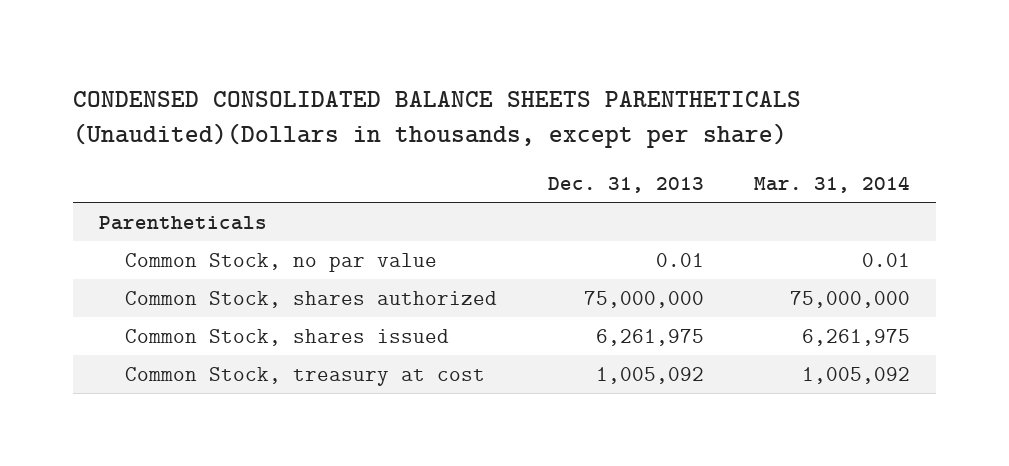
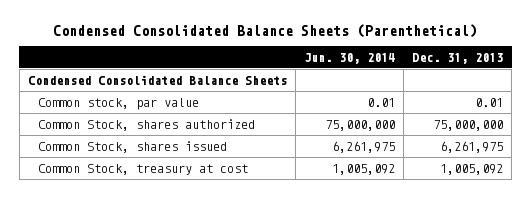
[73,91,802,148] CONDENSED CONSOLIDATED BALANCE SHEETS PARENTHETICALS (Unaudited)(Dollars in thousands, except per share) -> [53,23,478,38] Condensed Consolidated Balance Sheets (Parenthetical)
[754,175,911,193] Mar. 31, 2014 -> none
none -> [303,52,395,64] Jun. 30, 2014
[98,215,267,230] Parentheticals -> none
none -> [27,74,287,85] Condensed Consolidated Balance Sheets
[124,252,437,272] Common Stock, no par value -> [37,97,199,110] Common stock, par value

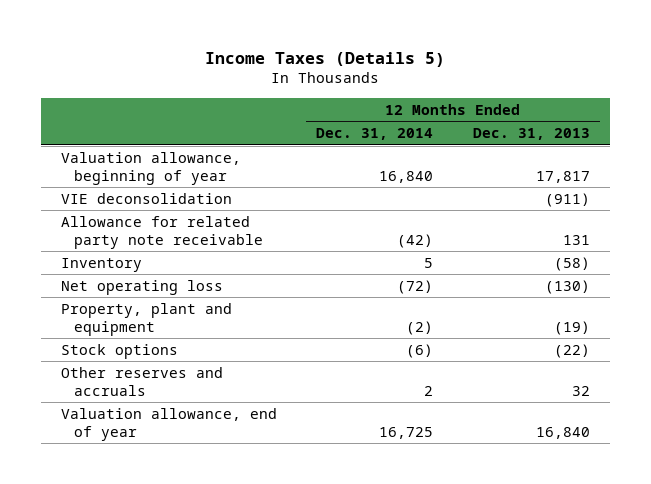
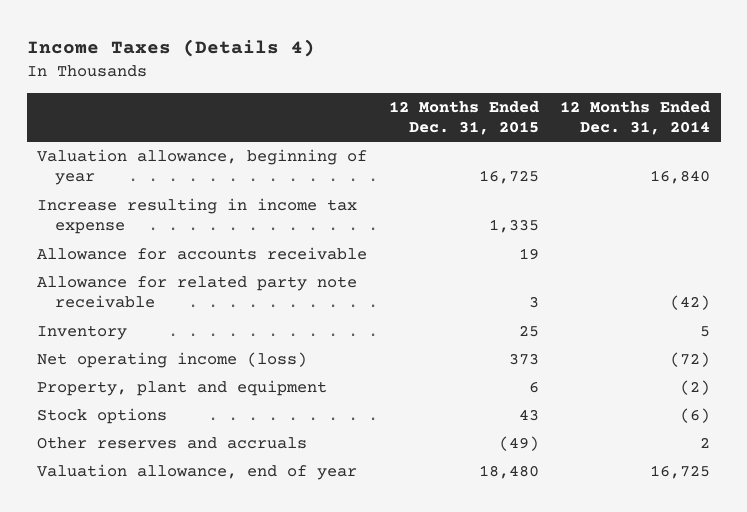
[205,51,446,67] Income Taxes (Details 5) -> [26,38,315,57] Income Taxes (Details 4)
[472,128,590,141] Dec. 31, 2013 -> none
none -> [388,100,539,135] 12 Months Ended Dec. 31, 2015
[60,192,232,204] VIE deconsolidation -> none
none -> [37,198,358,235] Increase resulting in income tax expense
none -> [37,247,368,261] Allowance for accounts receivable
[60,279,223,295] Net operating loss -> [37,352,308,369] Net operating income (loss)

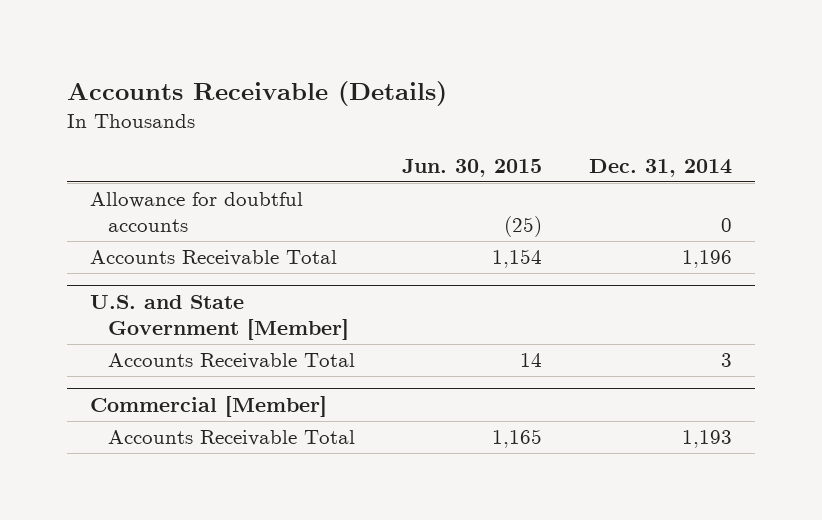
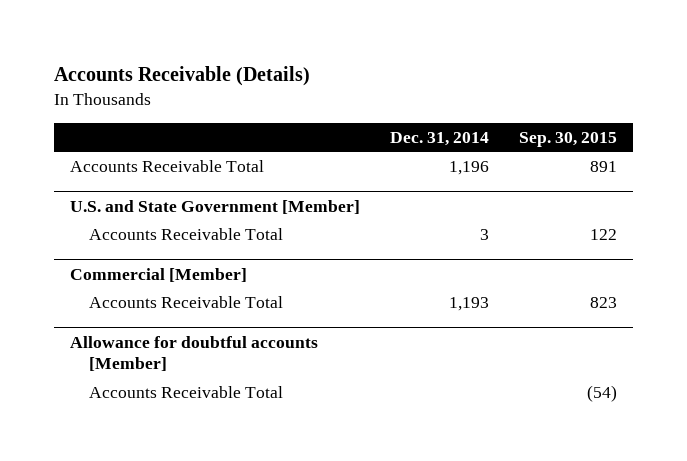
[401,158,542,177] Jun. 30, 2015 -> none
none -> [519,131,618,147] Sep. 30, 2015
[90,192,304,233] Allowance for doubtful accounts -> none
none -> [69,335,318,372] Allowance for doubtful accounts [Member]
none -> [88,386,283,399] Accounts Receivable Total

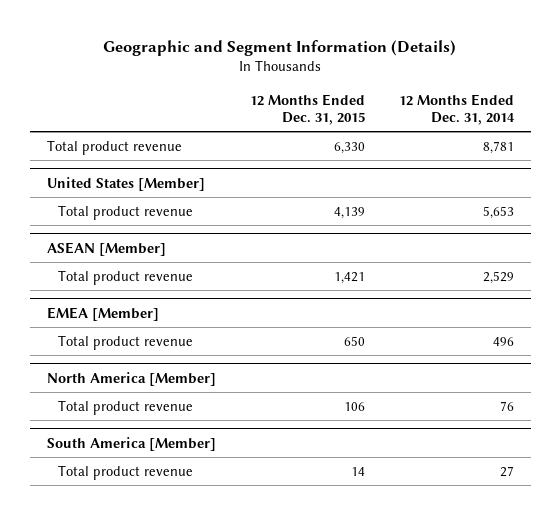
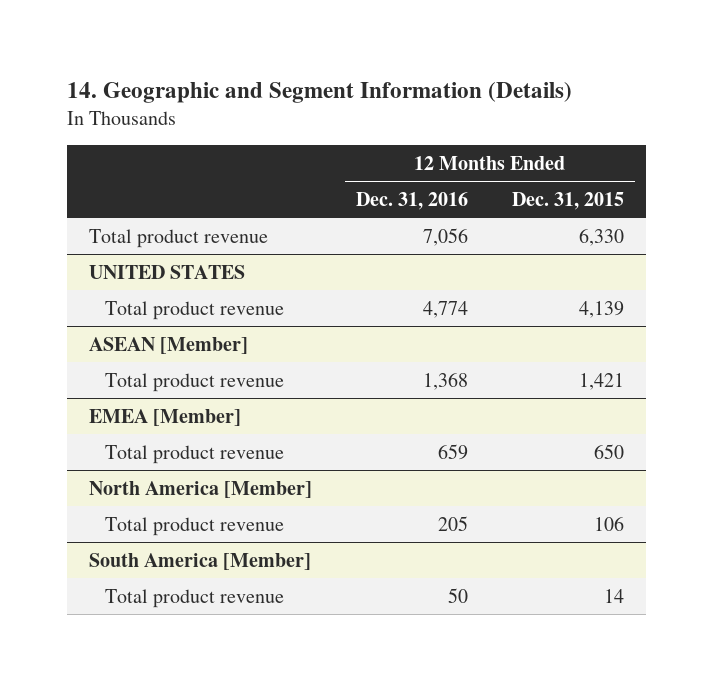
[103,39,457,56] Geographic and Segment Information (Details) -> [66,81,572,103] 14. Geographic and Segment Information (Details)
[398,93,515,125] 12 Months Ended Dec. 31, 2014 -> none
none -> [355,191,468,210] Dec. 31, 2016
[46,176,205,191] United States [Member] -> [88,264,245,279] UNITED STATES

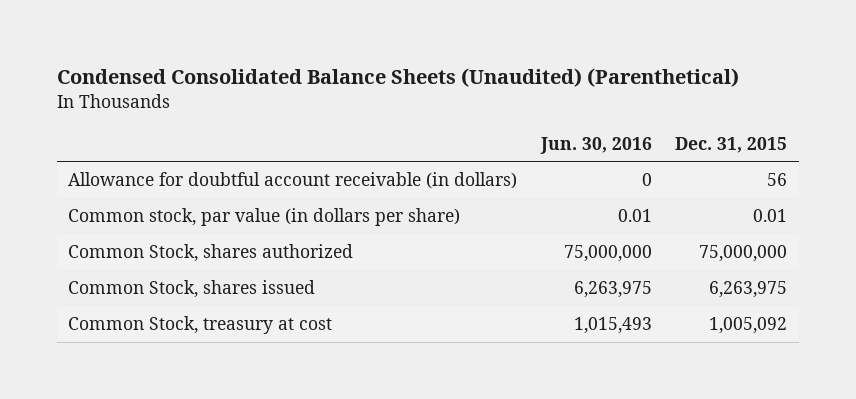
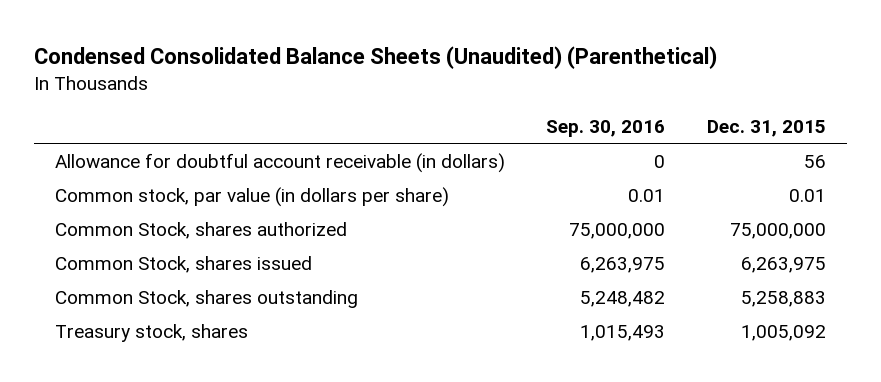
[539,136,652,154] Jun. 30, 2016 -> none
none -> [546,119,666,137] Sep. 30, 2016
none -> [54,290,358,309] Common Stock, shares outstanding
[68,316,333,335] Common Stock, treasury at cost -> [54,324,248,343] Treasury stock, shares

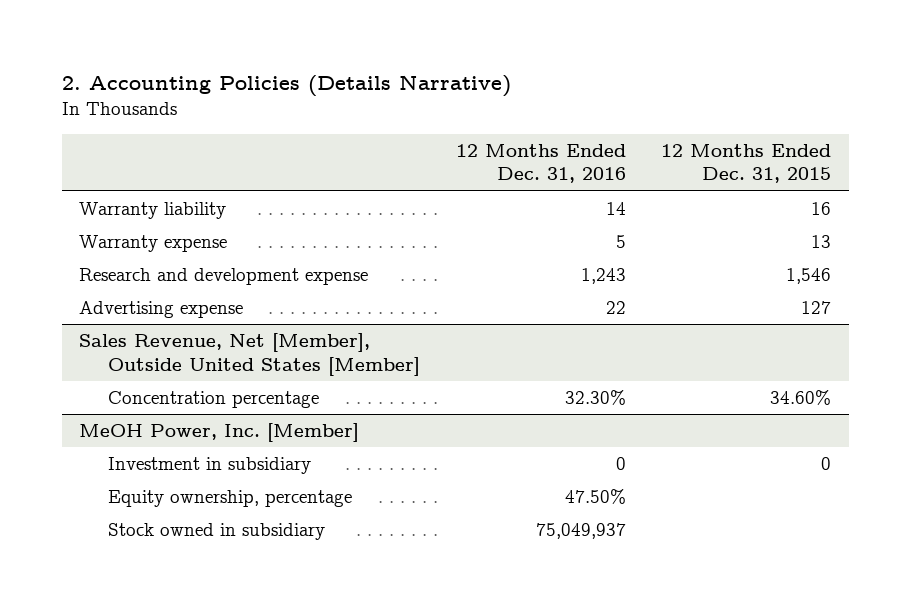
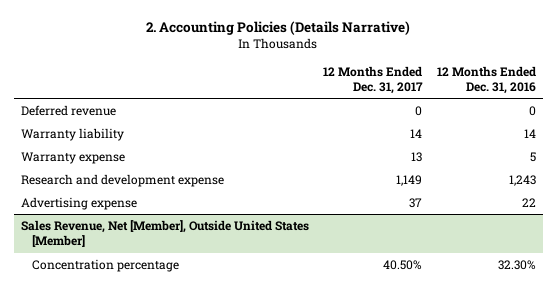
[661,143,832,184] 12 Months Ended Dec. 31, 2015 -> none
none -> [323,65,424,95] 12 Months Ended Dec. 31, 2017
none -> [20,104,116,116] Deferred revenue
[79,423,360,443] MeOH Power, Inc. [Member] -> none
[108,457,312,475] Investment in subsidiary -> none
[108,490,353,508] Equity ownership, percentage -> none
[108,523,326,541] Stock owned in subsidiary -> none

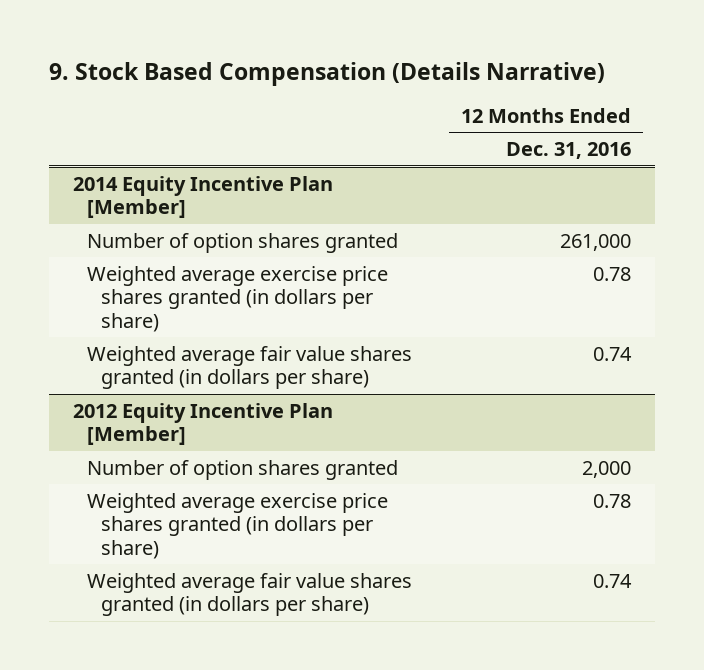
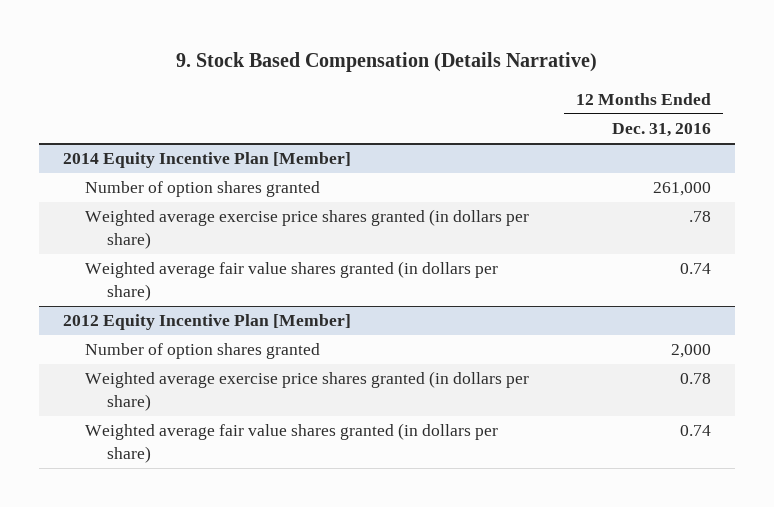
[592,266,631,281] 0.78 -> [689,211,712,223] .78

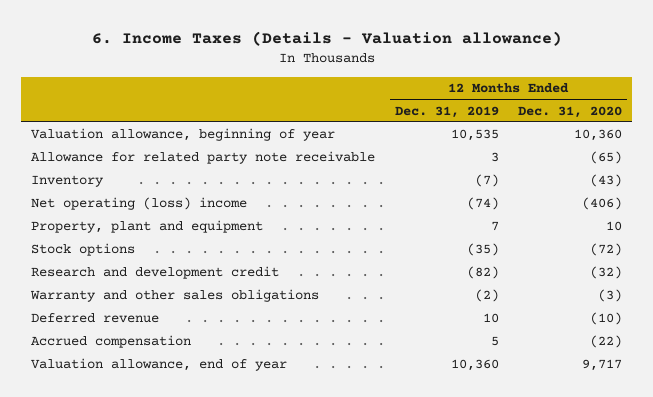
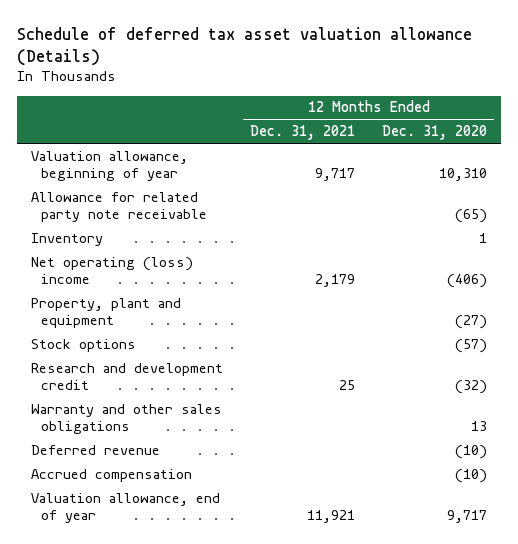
[91,31,562,47] 6. Income Taxes (Details - Valuation allowance) -> [17,26,473,66] Schedule of deferred tax asset valuation allowance (Details)
[394,105,499,118] Dec. 31, 2019 -> none
none -> [250,125,356,141] Dec. 31, 2021
[574,129,623,142] 10,360 -> [439,168,488,182] 10,310
[590,174,623,188] (43) -> [479,232,488,243] 1
[606,221,623,232] 10 -> [455,315,488,330] (27)
[590,243,623,257] (72) -> [455,338,488,353] (57)
[598,289,623,303] (3) -> [471,421,488,432] 13
[590,335,623,349] (22) -> [455,468,488,483] (10)

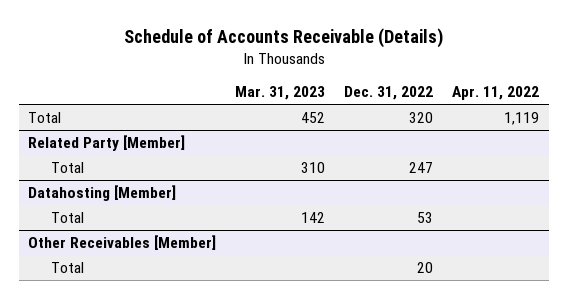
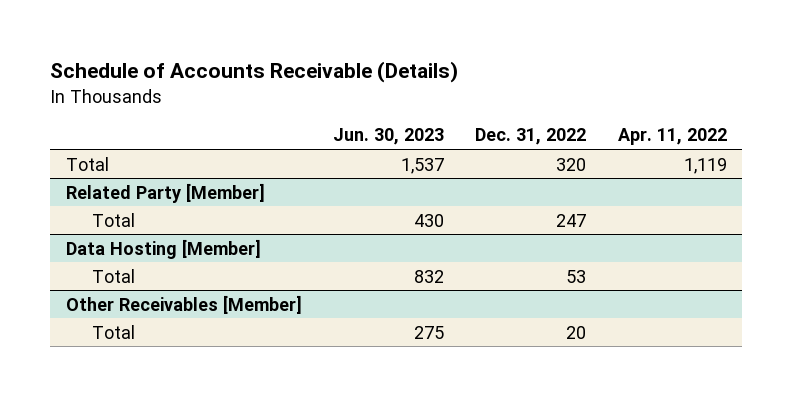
[235,86,326,101] Mar. 31, 2023 -> none
none -> [333,128,445,146] Jun. 30, 2023
[28,185,177,202] Datahosting [Member] -> [65,238,261,259] Data Hosting [Member]

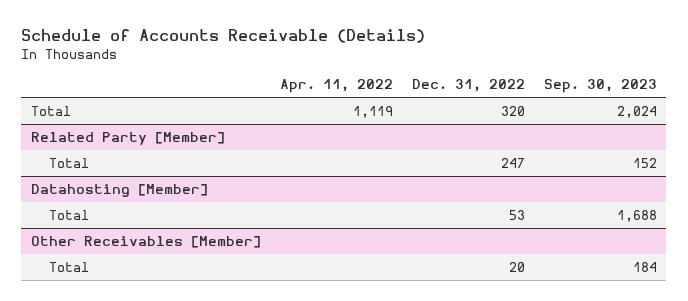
[333,128,445,146] Jun. 30, 2023 -> none
none -> [543,79,657,94] Sep. 30, 2023
[65,238,261,259] Data Hosting [Member] -> [30,183,208,197] Datahosting [Member]

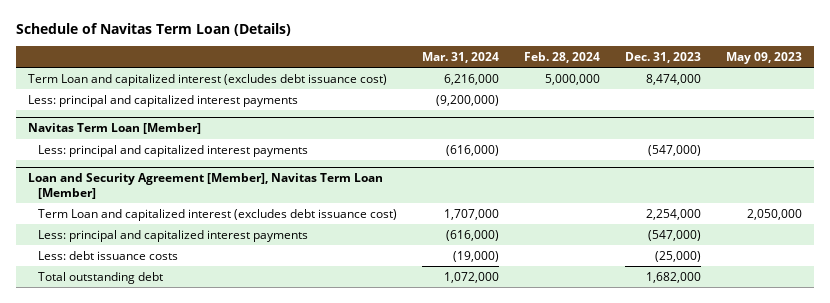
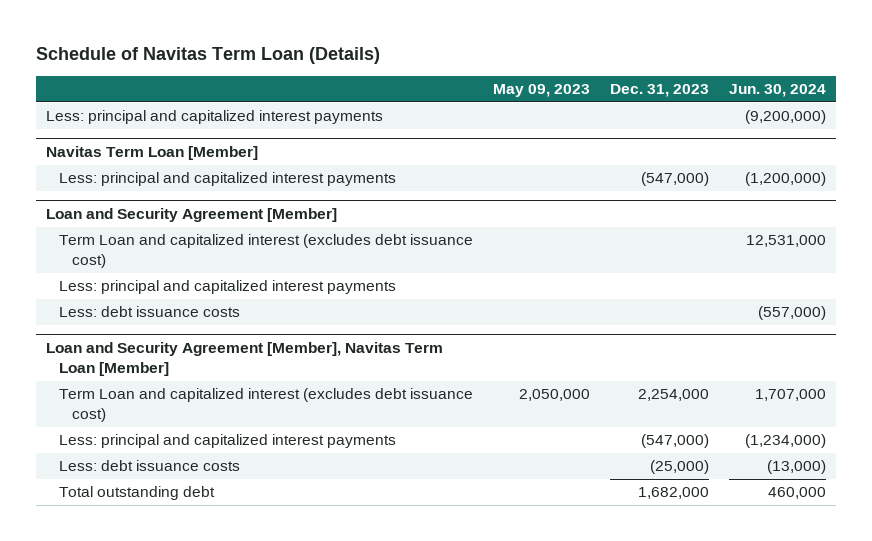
[422,51,500,63] Mar. 31, 2024 -> none
[524,51,601,63] Feb. 28, 2024 -> none
none -> [728,84,826,98] Jun. 30, 2024
[27,73,387,86] Term Loan and capitalized interest (excludes debt issuance cost) -> none
none -> [46,208,338,223] Loan and Security Agreement [Member]
none -> [59,234,474,269] Term Loan and capitalized interest (excludes debt issuance cost)
none -> [59,280,397,295] Less: principal and capitalized interest payments
none -> [59,306,241,318] Less: debt issuance costs

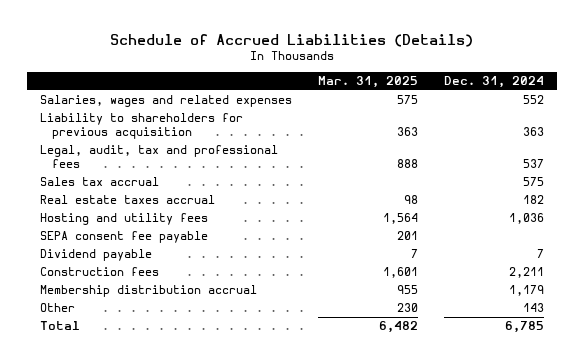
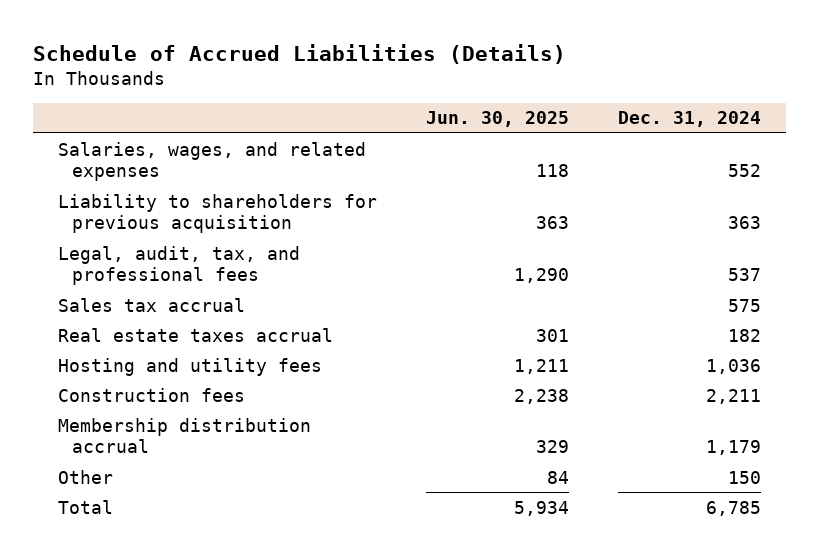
[317,76,418,89] Mar. 31, 2025 -> none
none -> [426,111,570,128] Jun. 30, 2025
[39,95,292,108] Salaries, wages and related expenses -> [57,141,366,182] Salaries, wages, and related expenses
[39,145,278,169] Legal, audit, tax and professional fees -> [57,245,300,286] Legal, audit, tax, and professional fees
[39,231,208,244] SEPA consent fee payable -> none
[39,249,152,262] Dividend payable -> none
[522,303,544,313] 143 -> [728,470,762,484] 150

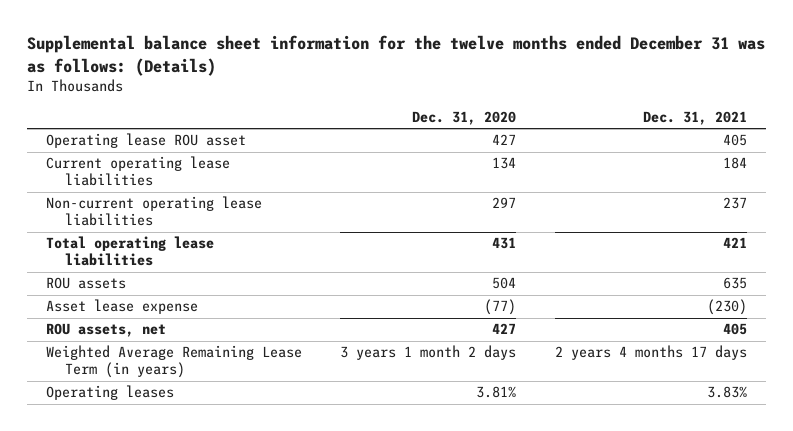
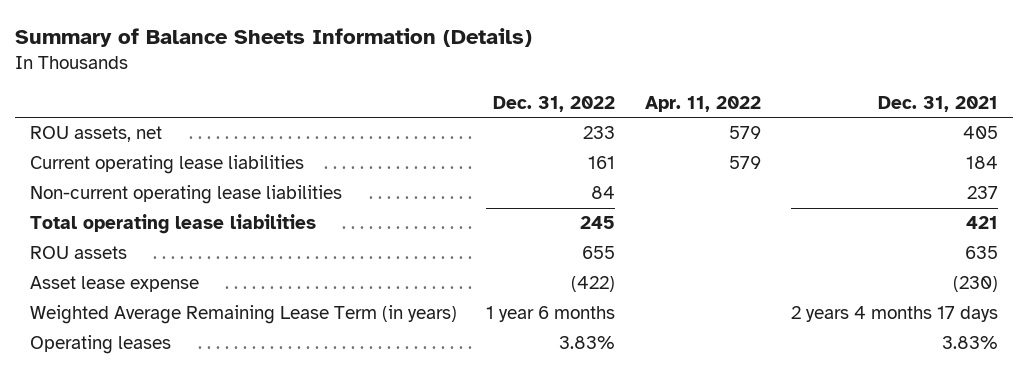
[26,35,765,76] Supplemental balance sheet information for the twelve months ended December 31 was as follows: (Details) -> [14,27,532,47] Summary of Balance Sheets Information (Details)
[412,110,517,125] Dec. 31, 2020 -> none
none -> [493,95,616,112] Dec. 31, 2022
none -> [645,95,762,112] Apr. 11, 2022
[45,133,246,149] Operating lease ROU asset -> none
[45,323,166,338] ROU assets, net -> [29,126,162,143] ROU assets, net

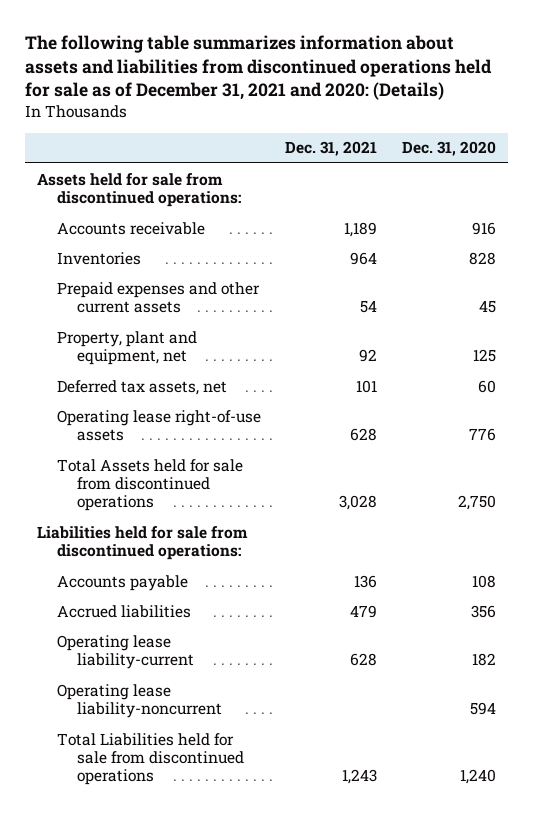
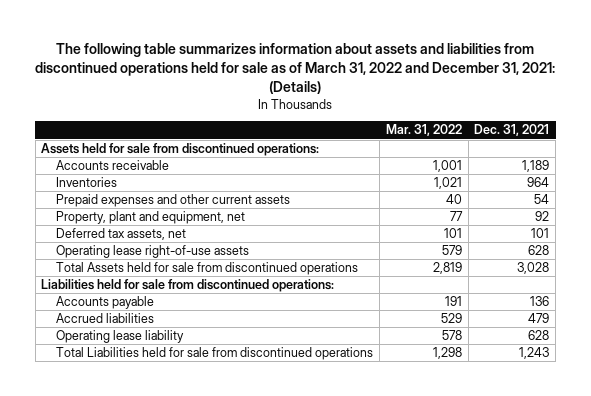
[24,34,492,101] The following table summarizes information about assets and liabilities from discontinued operations held for sale as of December 31, 2021 and 2020: (Details) -> [35,43,556,95] The following table summarizes information about assets and liabilities from discontinued operations held for sale as of March 31, 2022 and December 31, 2021: (Details)
[402,141,497,157] Dec. 31, 2020 -> none
none -> [385,124,462,137] Mar. 31, 2022
[56,683,222,719] Operating lease liability-noncurrent -> none
[56,634,194,670] Operating lease liability-current -> [56,330,185,344] Operating lease liability

